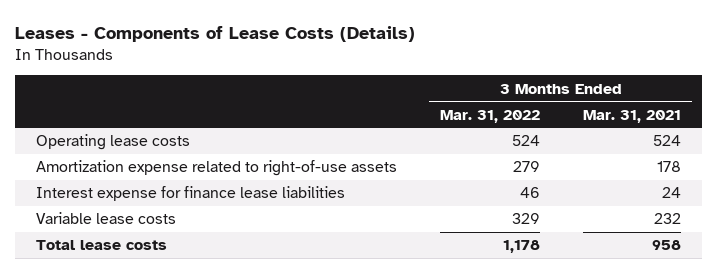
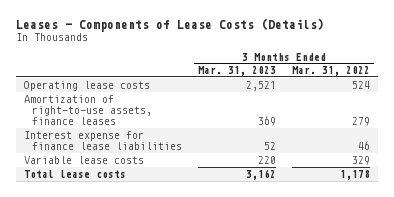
[582,109,681,123] Mar. 31, 2021 -> none
none -> [197,66,276,77] Mar. 31, 2023
[36,160,398,177] Amortization expense related to right-of-use assets -> [23,94,152,126] Amortization of right-to-use assets, finance leases

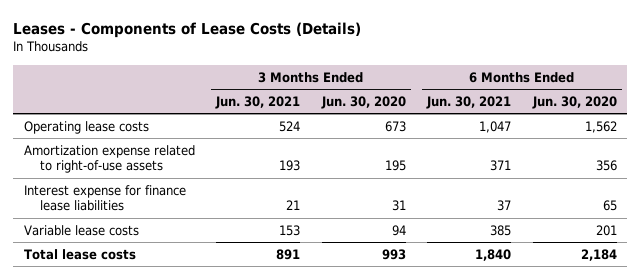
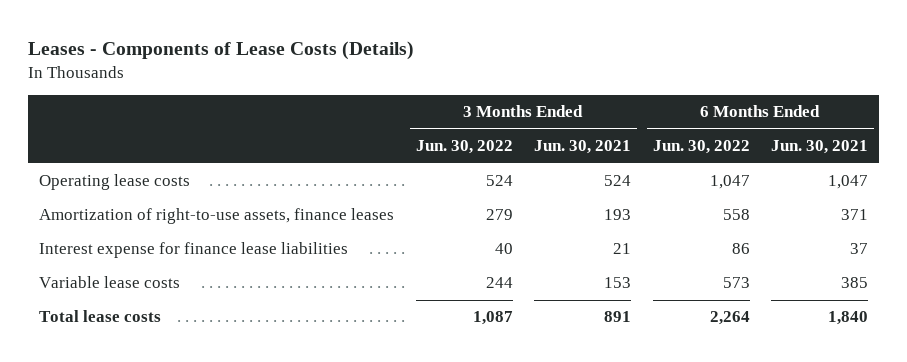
[320,96,406,110] Jun. 30, 2020 -> none
[531,96,617,110] Jun. 30, 2020 -> none
none -> [415,140,513,155] Jun. 30, 2022
none -> [652,140,750,155] Jun. 30, 2022
[23,145,195,174] Amortization expense related to right-of-use assets -> [39,208,395,225] Amortization of right-to-use assets, finance leases

